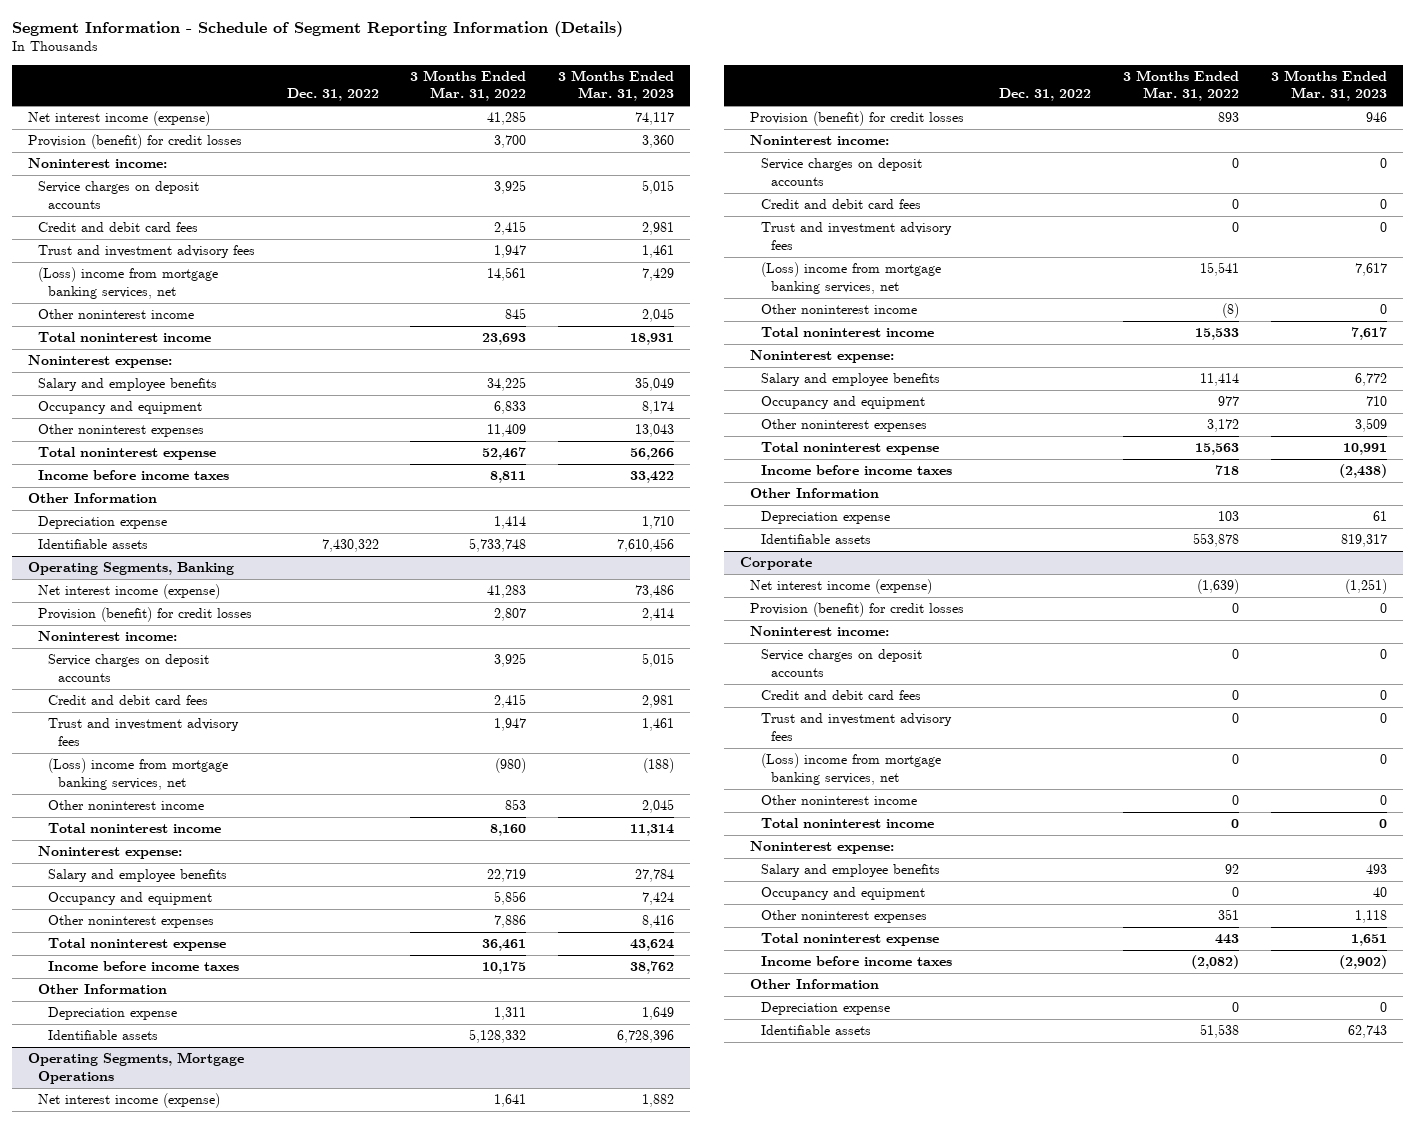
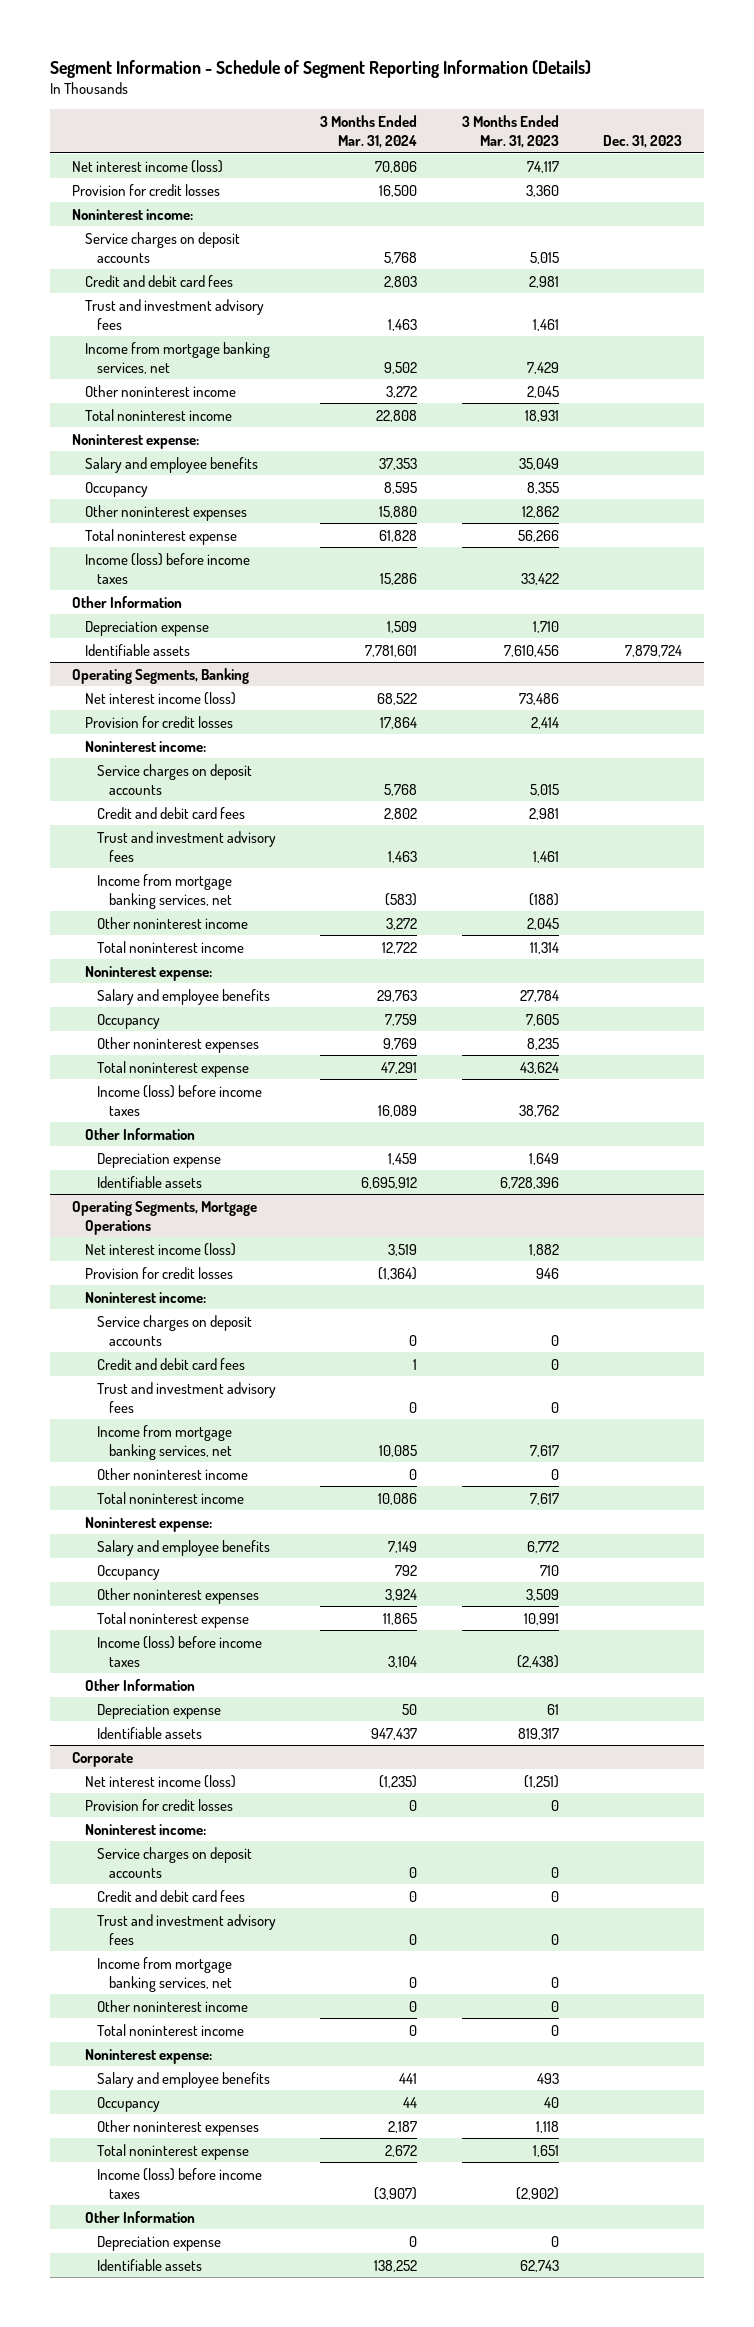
[286,88,379,102] Dec. 31, 2022 -> none
[410,69,527,102] 3 Months Ended Mar. 31, 2022 -> none
none -> [320,114,418,149] 3 Months Ended Mar. 31, 2024
none -> [603,135,683,149] Dec. 31, 2023
[27,111,210,127] Net interest income (expense) -> [72,159,224,173] Net interest income (loss)
[27,134,242,150] Provision (benefit) for credit losses -> [72,183,221,196] Provision for credit losses
[37,267,218,299] (Loss) income from mortgage banking services, net -> [84,341,270,374] Income from mortgage banking services, net
[37,401,202,415] Occupancy and equipment -> [84,481,148,497] Occupancy
[642,401,675,415] 8,174 -> [526,481,559,494] 8,355
[635,424,675,438] 13,043 -> [521,505,559,518] 12,862
[37,470,229,481] Income before income taxes -> [84,552,250,584] Income (loss) before income taxes
[37,584,220,600] Net interest income (expense) -> [84,691,236,705] Net interest income (loss)
[37,607,252,623] Provision (benefit) for credit losses -> [84,715,233,728] Provision for credit losses
[48,758,229,790] (Loss) income from mortgage banking services, net -> [96,873,233,909] Income from mortgage banking services, net
[48,892,213,906] Occupancy and equipment -> [96,1013,160,1029] Occupancy
[642,892,675,906] 7,424 -> [525,1013,559,1026] 7,605
[642,915,675,929] 8,416 -> [526,1037,559,1050] 8,235
[48,961,240,972] Income before income taxes -> [96,1084,262,1116] Income (loss) before income taxes
[37,1093,220,1109] Net interest income (expense) -> [84,1242,236,1256] Net interest income (loss)
[750,111,965,127] Provision (benefit) for credit losses -> [84,1266,233,1279] Provision for credit losses
[760,262,941,294] (Loss) income from mortgage banking services, net -> [96,1424,233,1460] Income from mortgage banking services, net
[760,396,925,410] Occupancy and equipment -> [96,1564,160,1580] Occupancy
[760,465,952,476] Income before income taxes -> [96,1635,262,1667] Income (loss) before income taxes
[750,579,933,595] Net interest income (expense) -> [84,1774,236,1788] Net interest income (loss)
[750,602,965,618] Provision (benefit) for credit losses -> [84,1798,233,1811] Provision for credit losses
[760,753,941,785] (Loss) income from mortgage banking services, net -> [96,1956,233,1992] Income from mortgage banking services, net
[760,887,925,901] Occupancy and equipment -> [96,2096,160,2112] Occupancy
[760,956,952,967] Income before income taxes -> [96,2167,262,2199] Income (loss) before income taxes

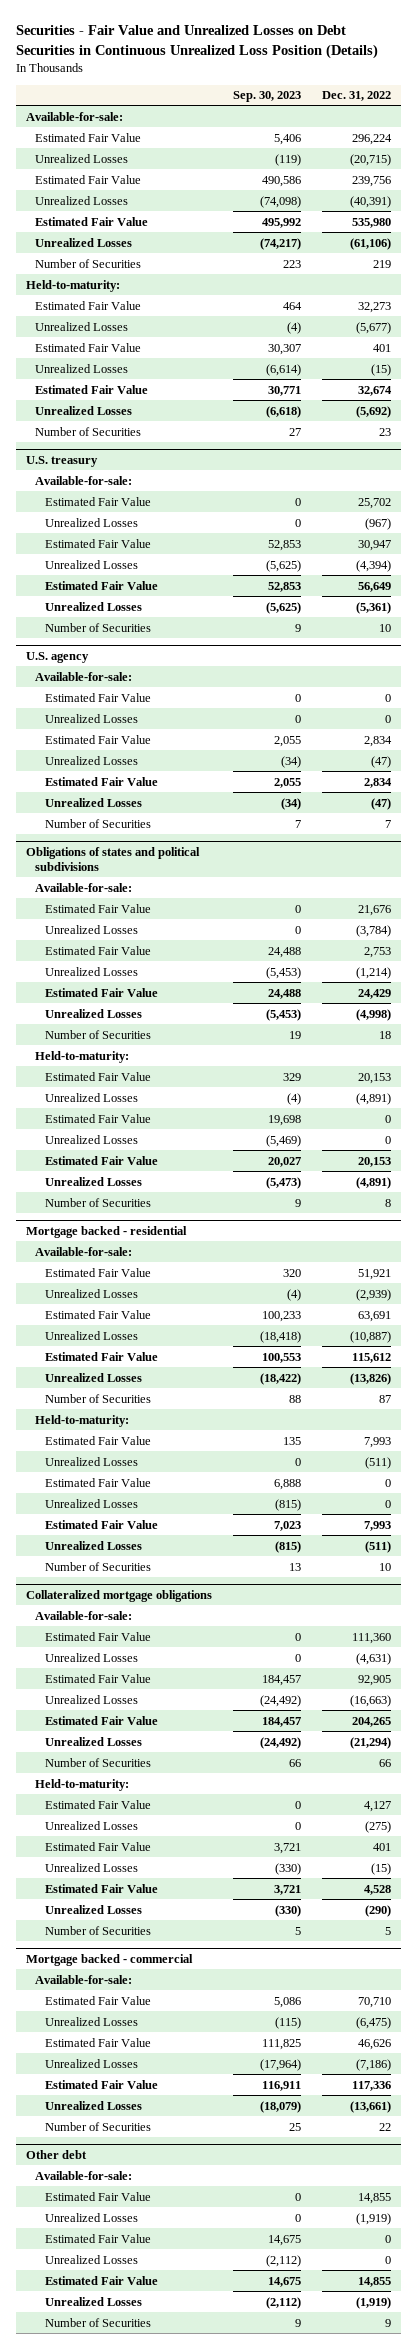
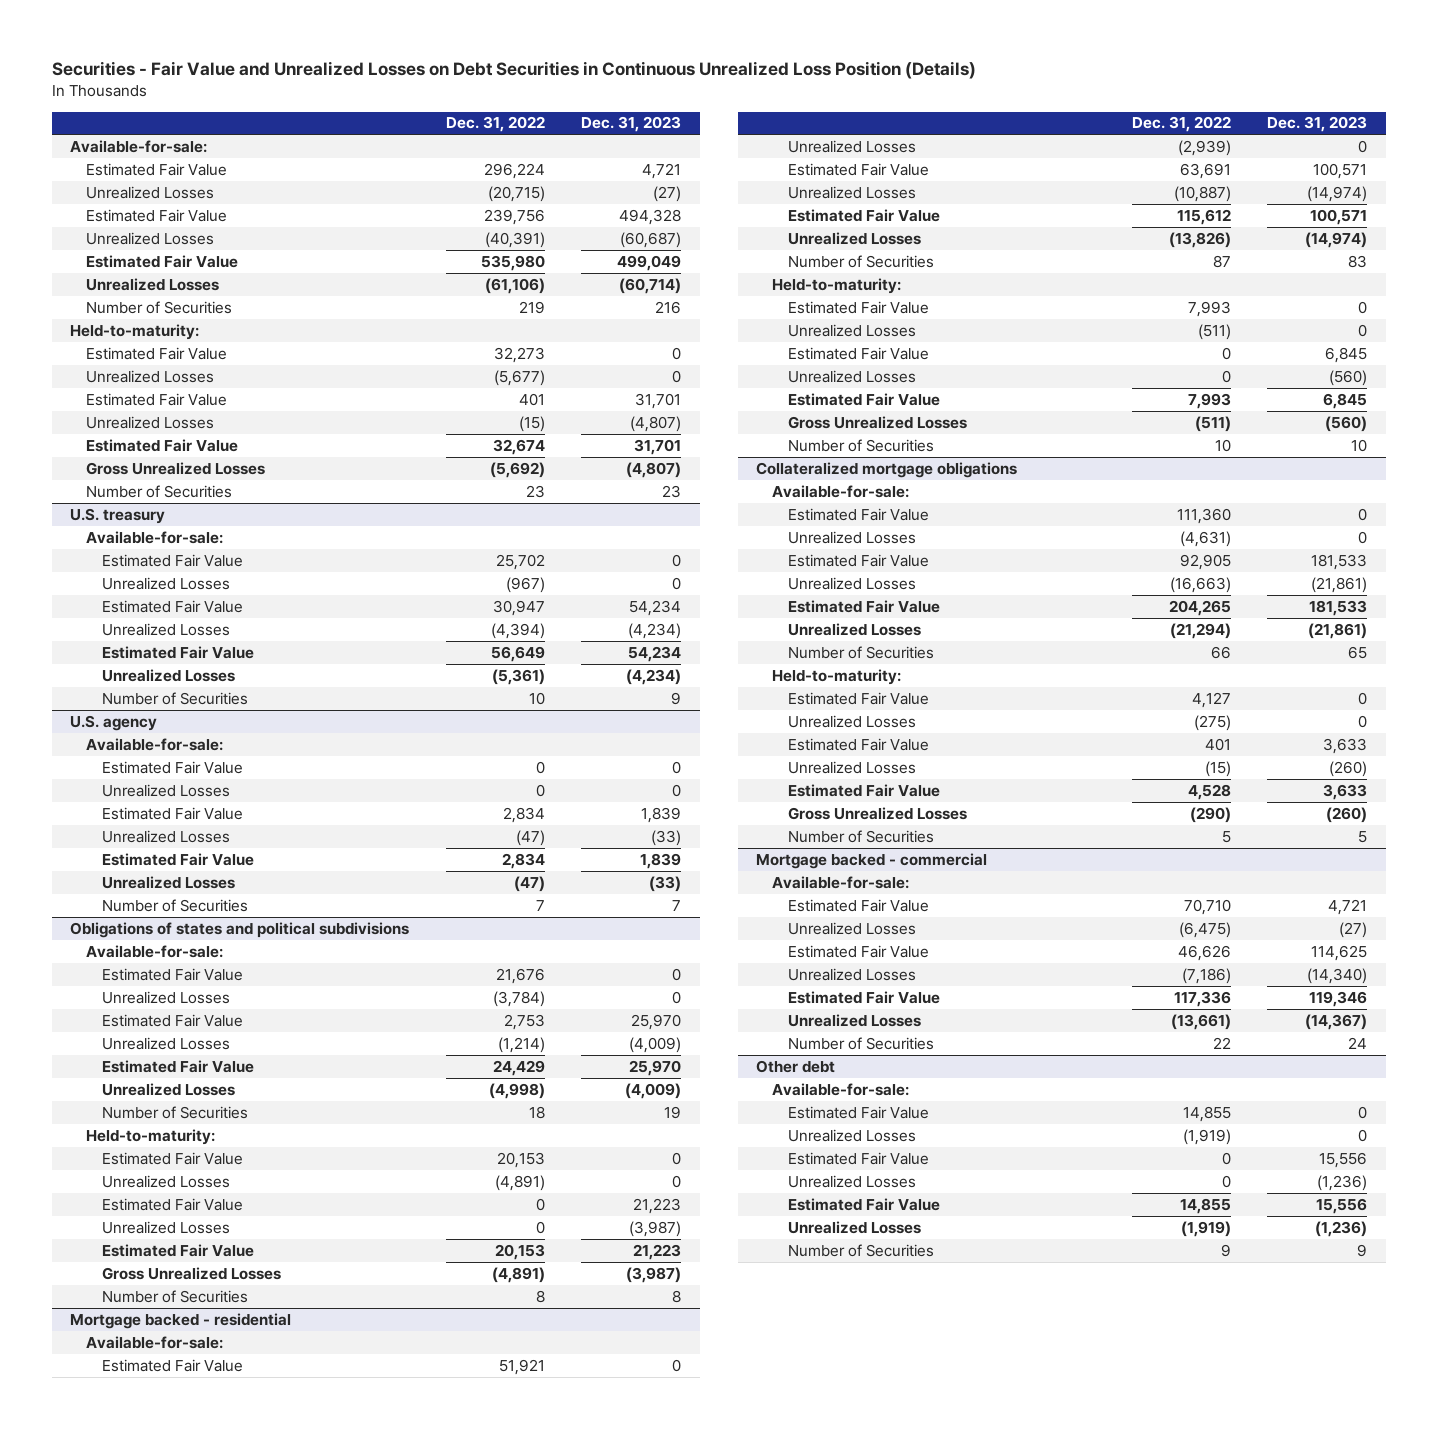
[232,91,301,103] Sep. 30, 2023 -> none
none -> [581,116,682,133] Dec. 31, 2023
[35,405,133,415] Unrealized Losses -> [86,461,266,475] Gross Unrealized Losses
[44,1176,142,1186] Unrealized Losses -> [102,1266,282,1280] Gross Unrealized Losses
[44,1540,142,1550] Unrealized Losses -> [788,415,968,429] Gross Unrealized Losses
[44,1904,142,1914] Unrealized Losses -> [788,806,968,820] Gross Unrealized Losses

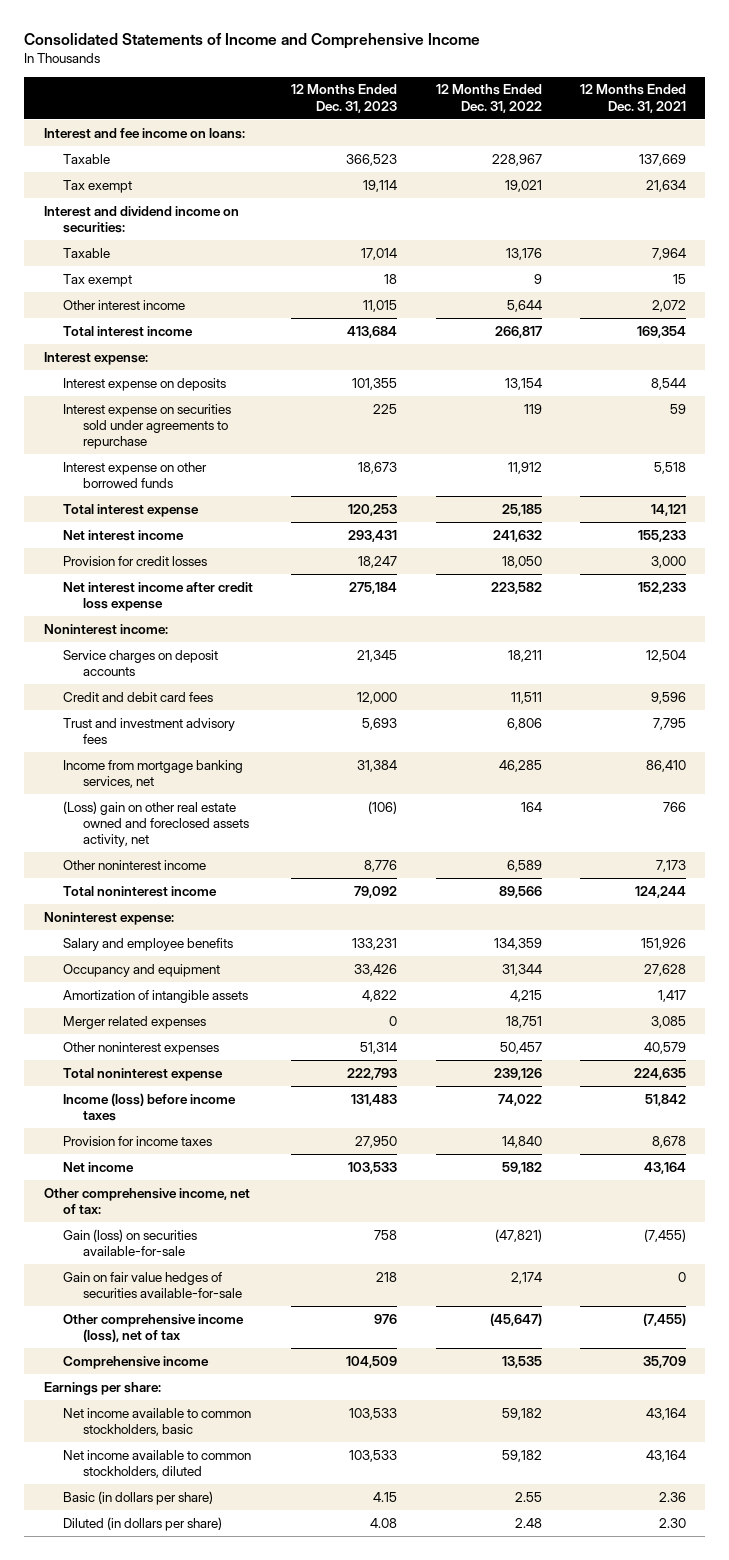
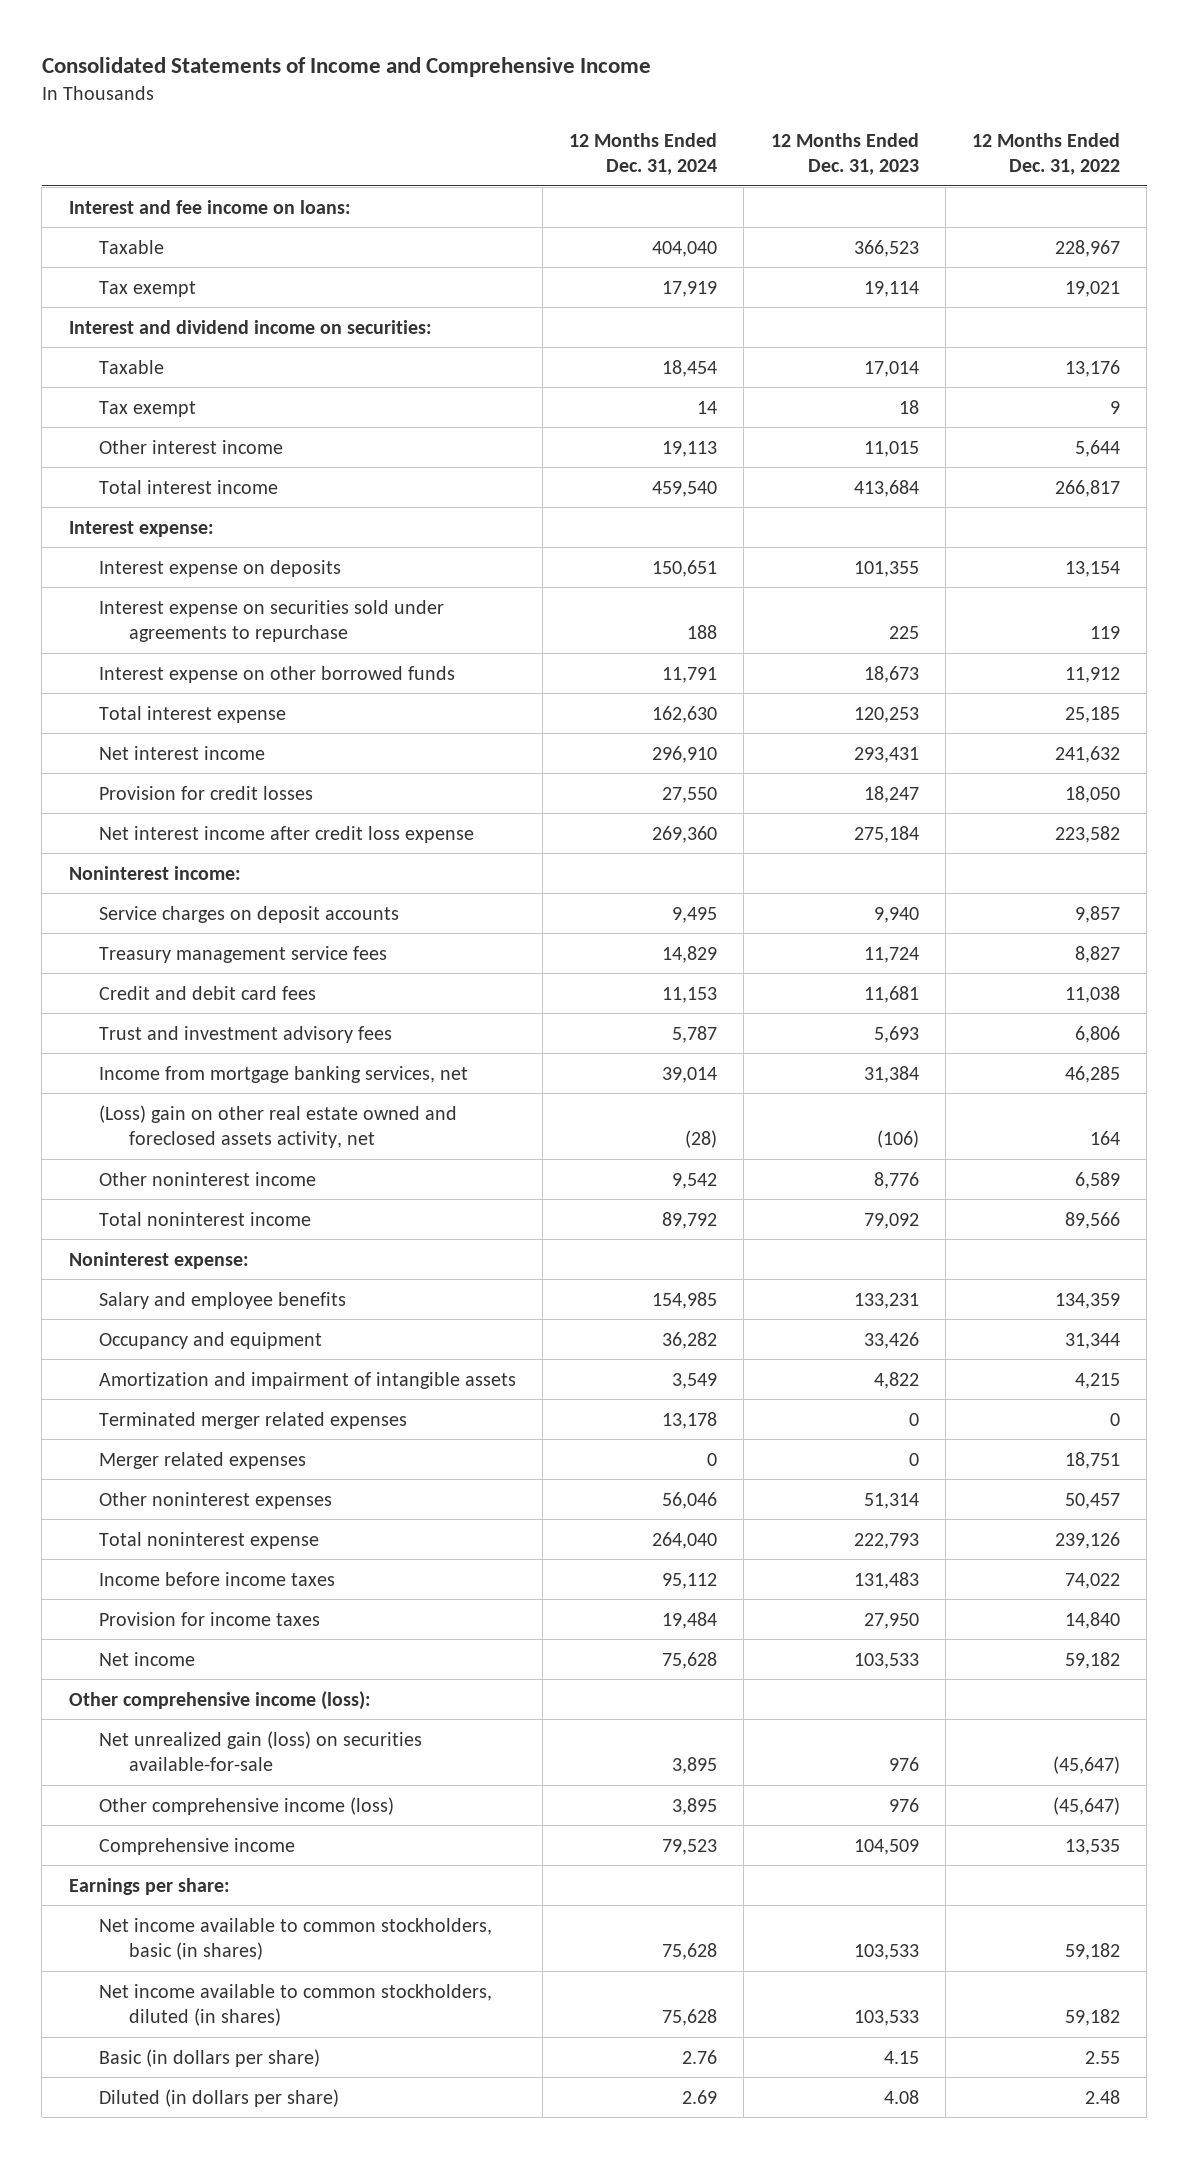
[579,84,686,113] 12 Months Ended Dec. 31, 2021 -> none
none -> [569,132,718,176] 12 Months Ended Dec. 31, 2024
[357,649,398,662] 21,345 -> [873,906,919,923] 9,940
[507,649,542,662] 18,211 -> [1075,905,1121,923] 9,857
none -> [98,945,387,963] Treasury management service fees
[357,691,398,704] 12,000 -> [863,985,919,1003] 11,681
[510,691,542,704] 11,511 -> [1065,985,1121,1003] 11,038
[63,989,249,1003] Amortization of intangible assets -> [98,1371,516,1389] Amortization and impairment of intangible assets
none -> [98,1411,407,1429] Terminated merger related expenses
[63,1092,237,1122] Income (loss) before income taxes -> [98,1571,335,1586] Income before income taxes
[63,1271,242,1299] Gain on fair value hedges of securities available-for-sale -> none
[43,1187,250,1215] Other comprehensive income, net of tax: -> [68,1690,371,1710] Other comprehensive income (loss):
[63,1228,198,1257] Gain (loss) on securities available-for-sale -> [98,1730,422,1772] Net unrealized gain (loss) on securities available-for-sale
[374,1229,398,1240] 758 -> [888,1757,919,1772] 976
[494,1228,542,1242] (47,821) -> [1053,1756,1121,1775] (45,647)
[63,1313,245,1343] Other comprehensive income (loss), net of tax -> [98,1796,394,1815] Other comprehensive income (loss)
[63,1407,252,1437] Net income available to common stockholders, basic -> [98,1917,492,1961] Net income available to common stockholders, basic (in shares)
[63,1449,252,1479] Net income available to common stockholders, diluted -> [98,1983,492,2027] Net income available to common stockholders, diluted (in shares)

